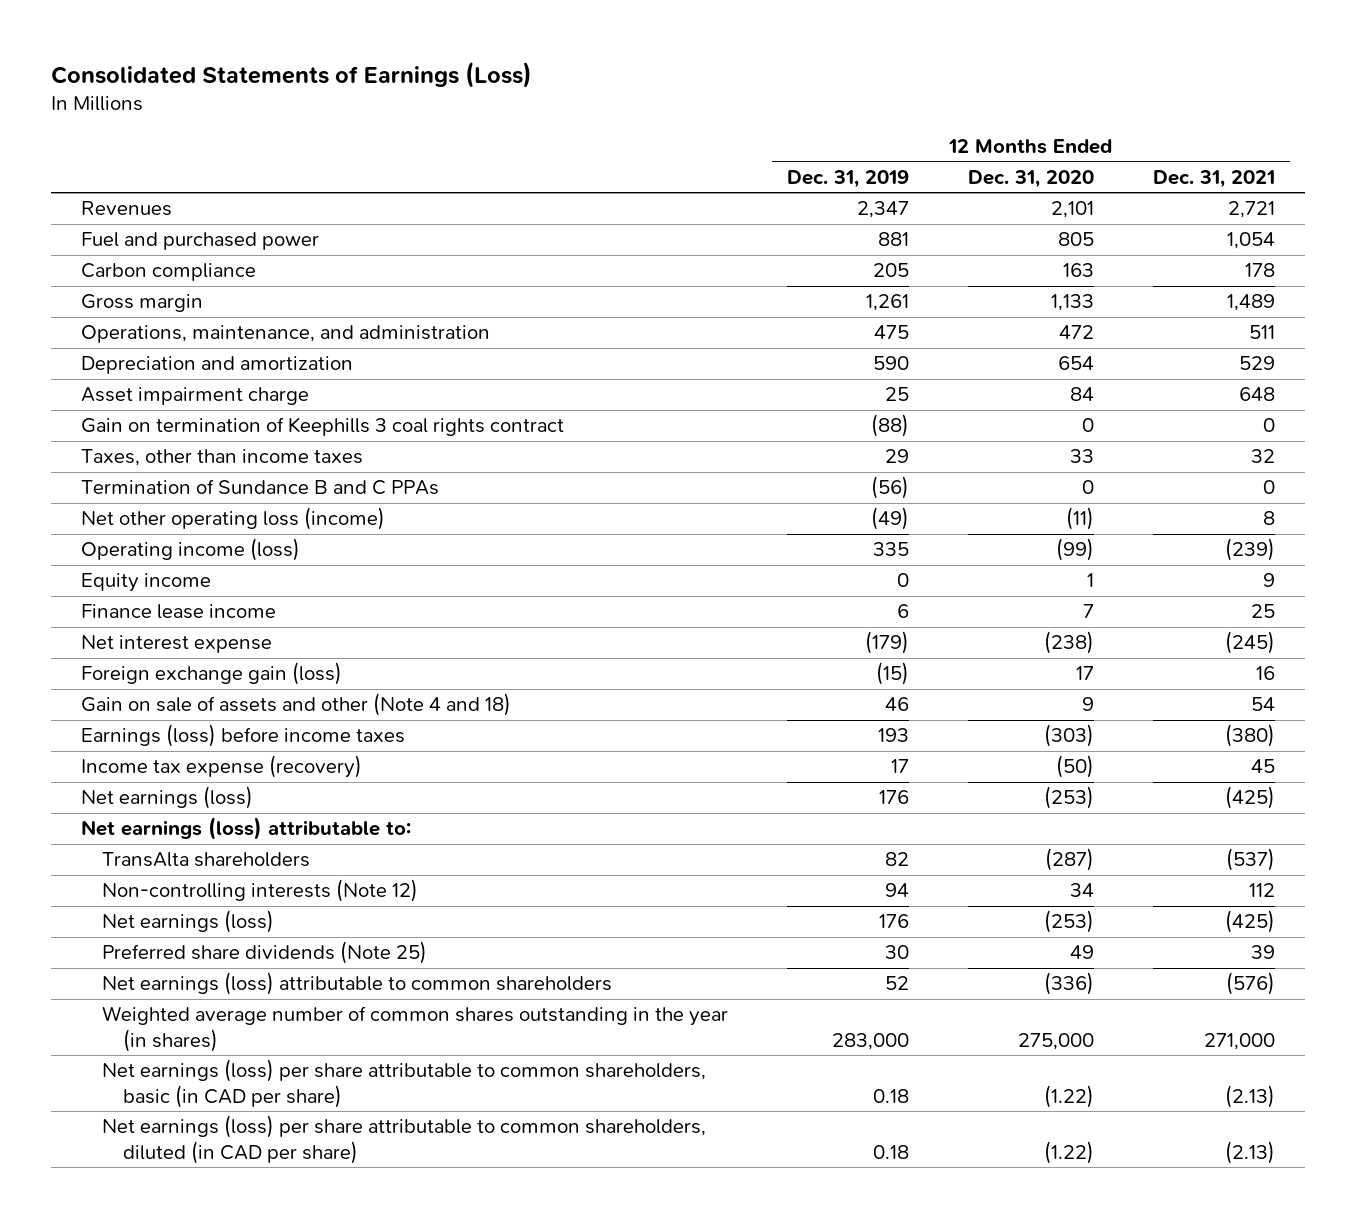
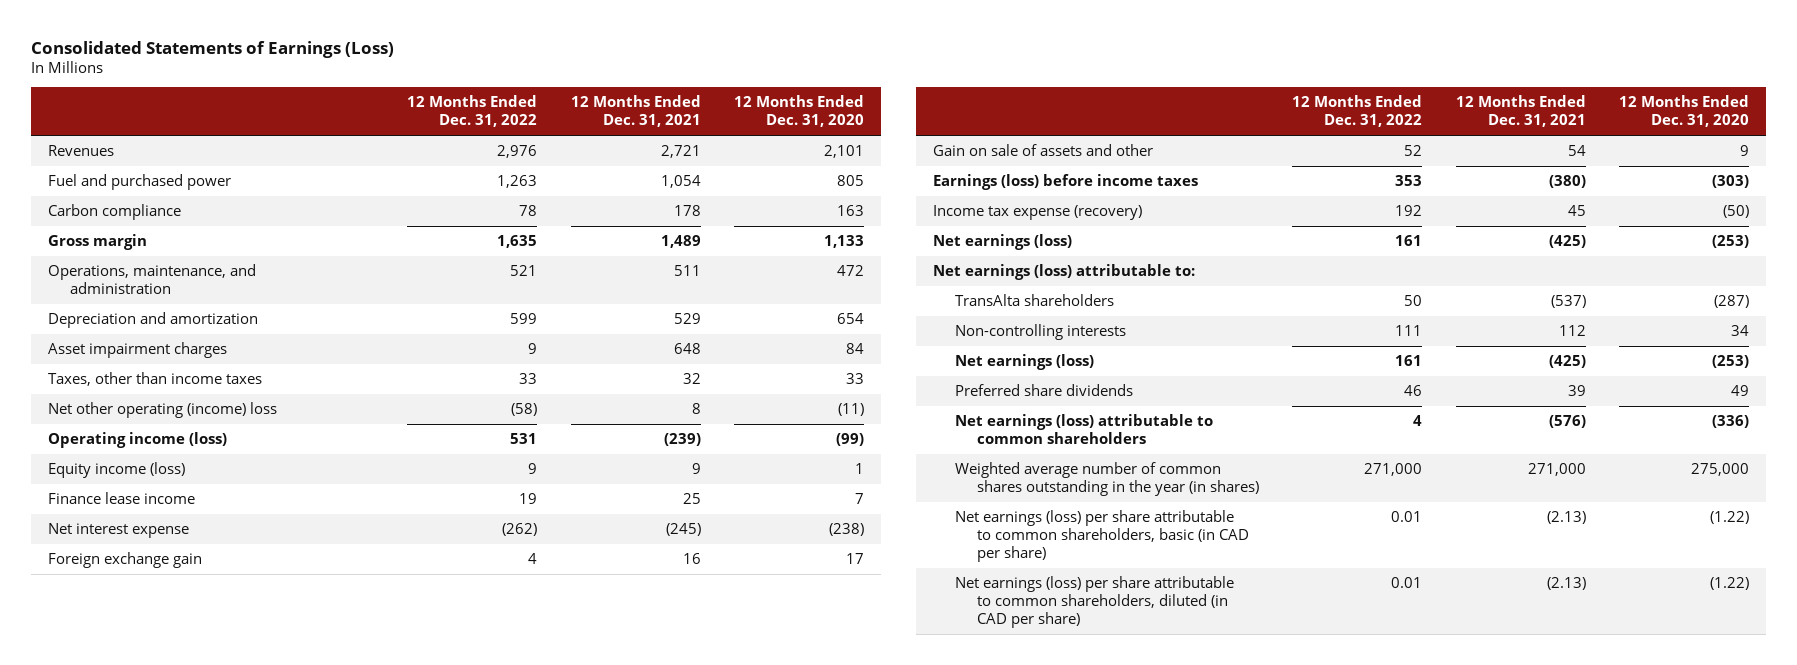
[787,169,910,188] Dec. 31, 2019 -> none
none -> [407,95,538,128] 12 Months Ended Dec. 31, 2022
[80,417,564,437] Gain on termination of Keephills 3 coal rights contract -> none
[80,387,309,406] Asset impairment charge -> [48,341,228,358] Asset impairment charges
[80,479,439,496] Termination of Sundance B and C PPAs -> none
[80,507,385,531] Net other operating loss (income) -> [48,401,278,418] Net other operating (income) loss
[80,573,211,593] Equity income -> [48,461,186,478] Equity income (loss)
[80,662,342,686] Foreign exchange gain (loss) -> [48,551,203,568] Foreign exchange gain
[80,693,511,717] Gain on sale of assets and other (Note 4 and 18) -> [933,143,1154,156] Gain on sale of assets and other
[102,879,419,903] Non-controlling interests (Note 12) -> [955,323,1127,340] Non-controlling interests
[102,941,428,965] Preferred share dividends (Note 25) -> [955,383,1134,396] Preferred share dividends

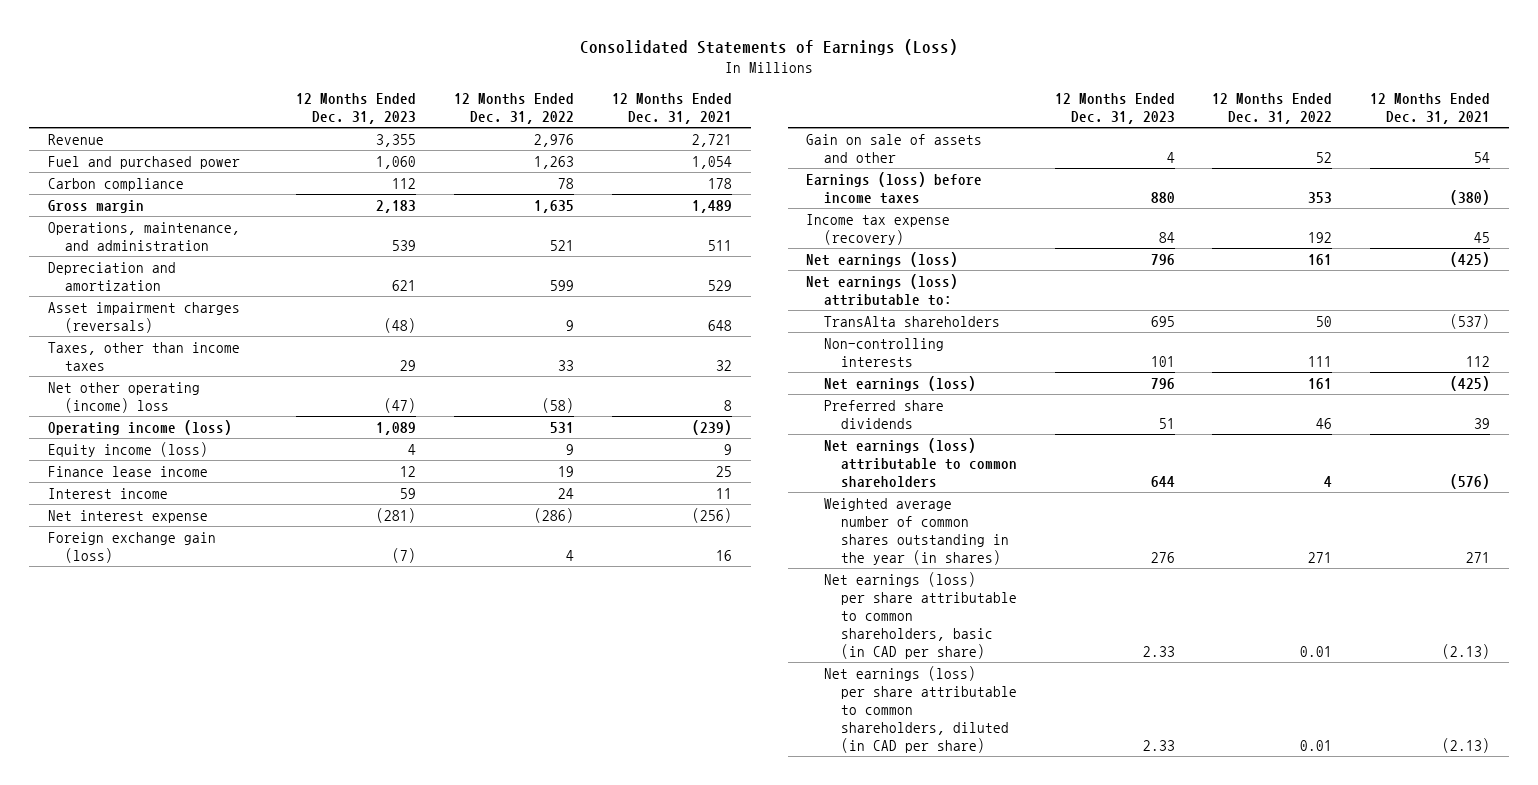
[733,95,864,128] 12 Months Ended Dec. 31, 2020 -> none
none -> [296,92,417,124] 12 Months Ended Dec. 31, 2023
[48,144,115,156] Revenues -> [47,133,104,145] Revenue
[48,341,228,358] Asset impairment charges -> [47,301,240,333] Asset impairment charges (reversals)
none -> [47,487,168,499] Interest income
[502,522,538,536] (262) -> [533,507,574,523] (286)
[665,522,701,536] (245) -> [691,507,732,523] (256)
[48,551,203,568] Foreign exchange gain -> [47,531,216,563] Foreign exchange gain (loss)
[1364,462,1423,476] 271,000 -> [1308,551,1333,563] 271
[1527,462,1586,476] 271,000 -> [1466,551,1491,563] 271

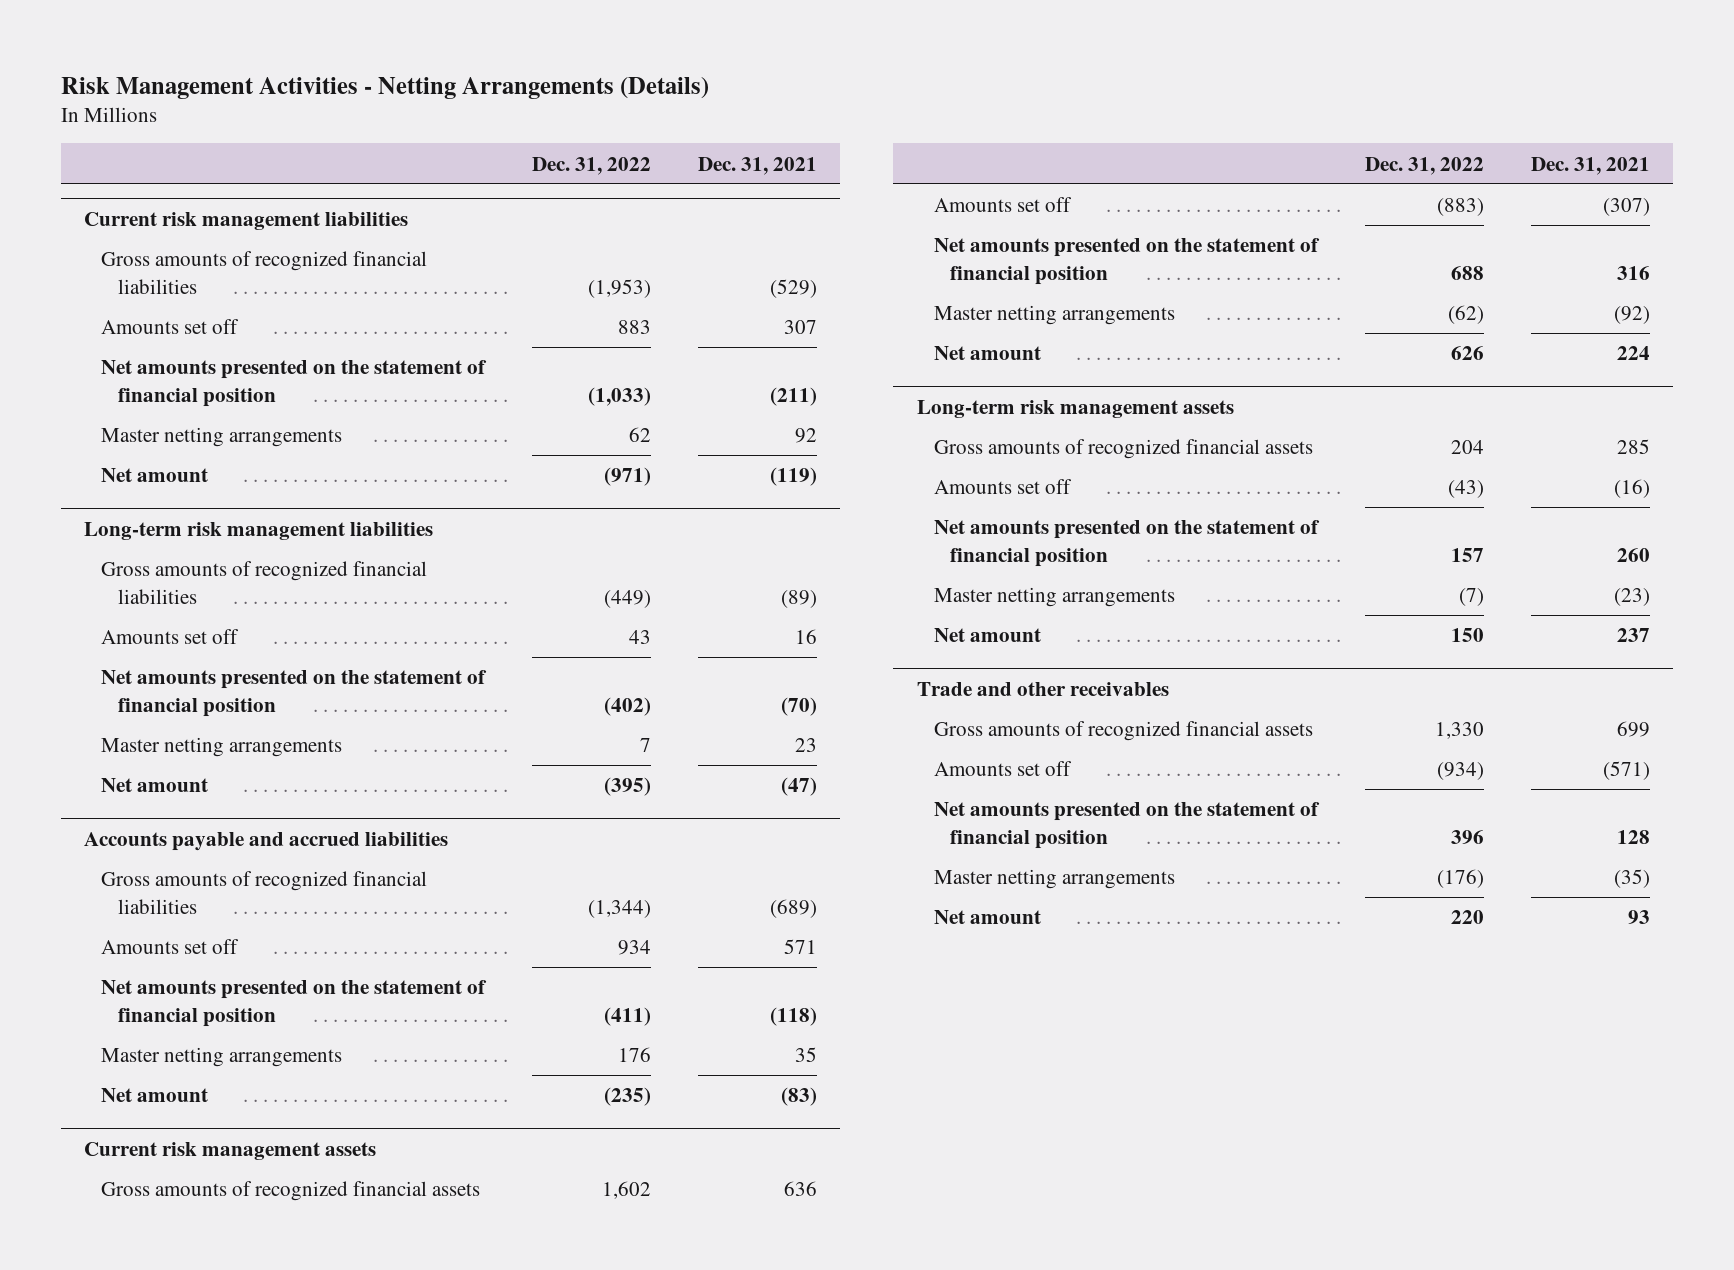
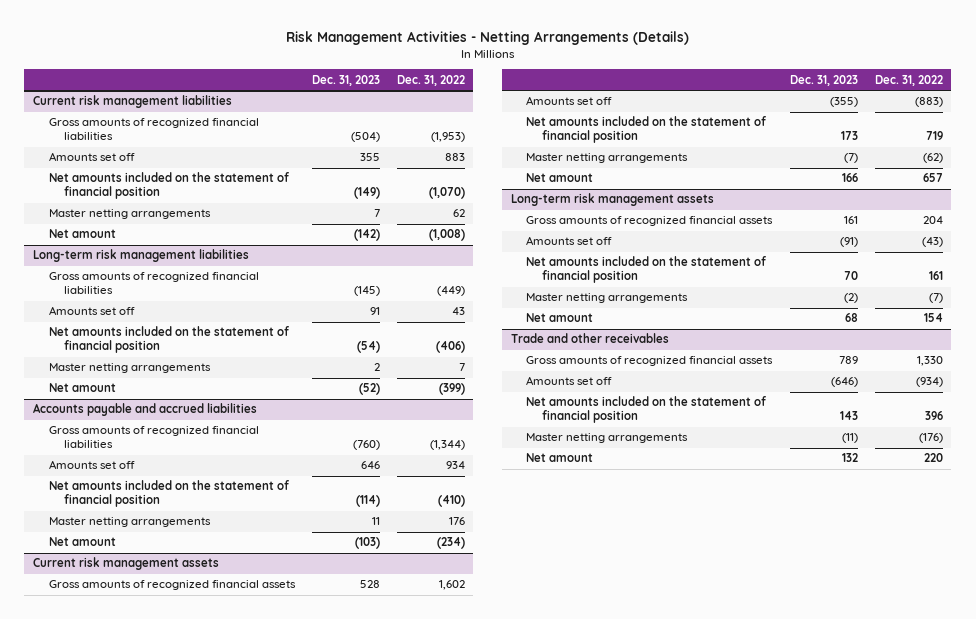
[697,156,817,175] Dec. 31, 2021 -> none
none -> [311,74,380,86] Dec. 31, 2023
[100,360,487,407] Net amounts presented on the statement of financial position -> [48,172,289,200] Net amounts included on the statement of financial position
[587,386,651,406] (1,033) -> [428,187,465,200] (1,070)
[603,467,651,487] (971) -> [428,229,465,242] (1,008)
[100,670,487,717] Net amounts presented on the statement of financial position -> [48,326,289,354] Net amounts included on the statement of financial position
[603,696,651,716] (402) -> [435,341,465,354] (406)
[603,777,651,797] (395) -> [438,383,465,396] (399)
[100,980,487,1027] Net amounts presented on the statement of financial position -> [48,480,289,508] Net amounts included on the statement of financial position
[603,1006,651,1026] (411) -> [437,495,465,508] (410)
[603,1087,651,1107] (235) -> [436,537,465,550] (234)
[933,238,1320,285] Net amounts presented on the statement of financial position -> [526,116,767,144] Net amounts included on the statement of financial position
[1450,265,1484,280] 688 -> [925,131,943,141] 719
[1450,346,1484,361] 626 -> [922,173,943,183] 657
[933,520,1320,567] Net amounts presented on the statement of financial position -> [526,256,767,284] Net amounts included on the statement of financial position
[1450,547,1484,562] 157 -> [928,271,943,281] 161
[1450,628,1484,643] 150 -> [923,313,943,323] 154
[933,802,1320,849] Net amounts presented on the statement of financial position -> [526,396,767,424] Net amounts included on the statement of financial position

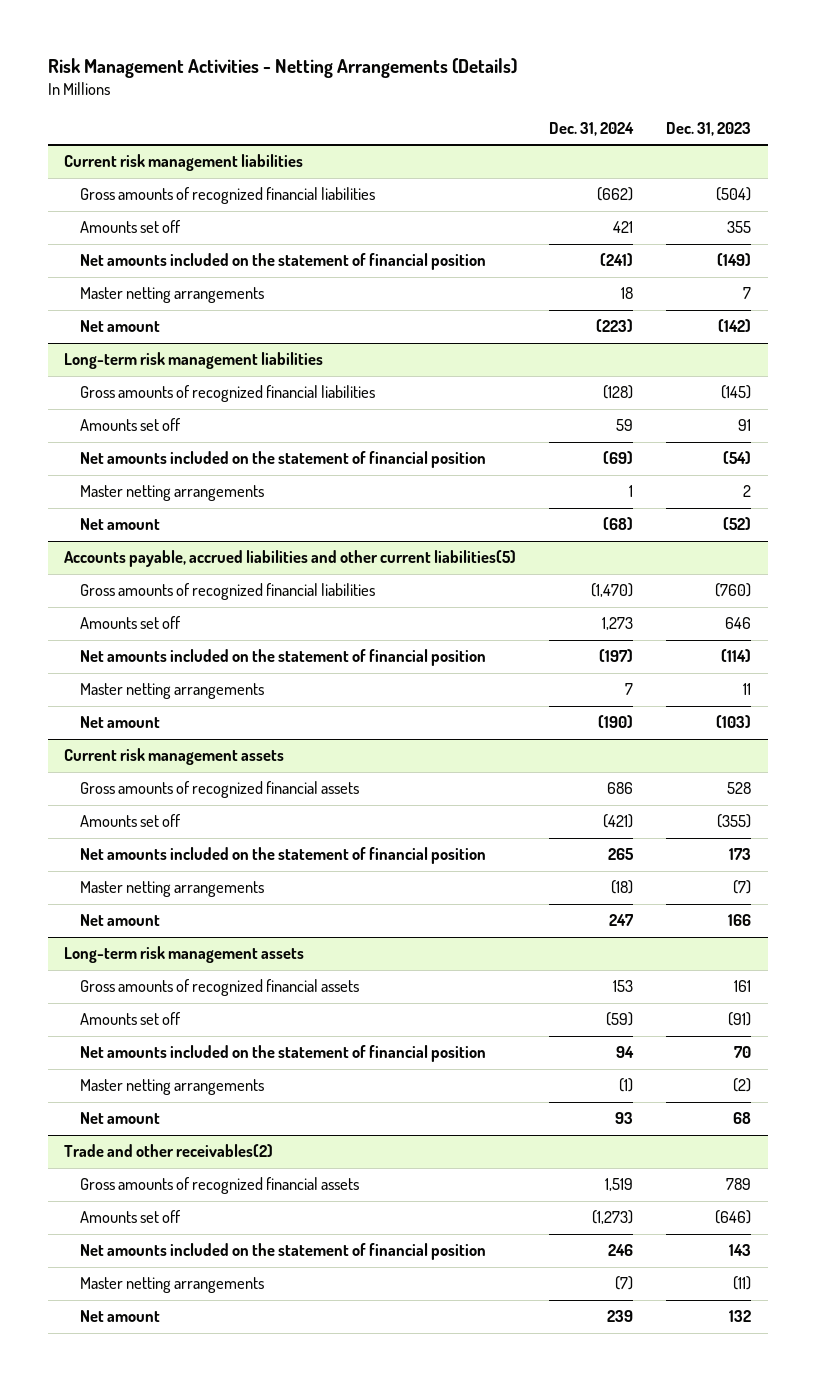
[396,74,465,86] Dec. 31, 2022 -> none
none -> [549,121,635,136] Dec. 31, 2024
[32,403,257,417] Accounts payable and accrued liabilities -> [64,550,517,568] Accounts payable, accrued liabilities and other current liabilities(5)
[510,333,669,344] Trade and other receivables -> [64,1144,274,1158] Trade and other receivables(2)

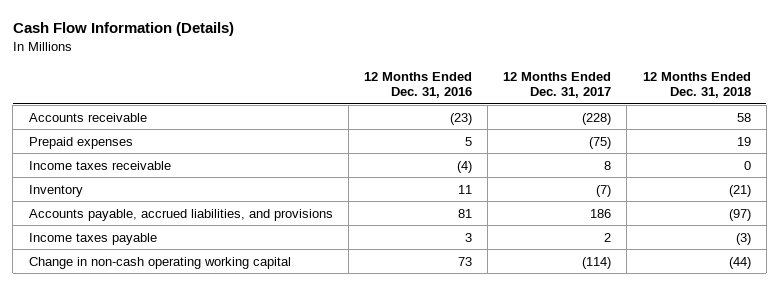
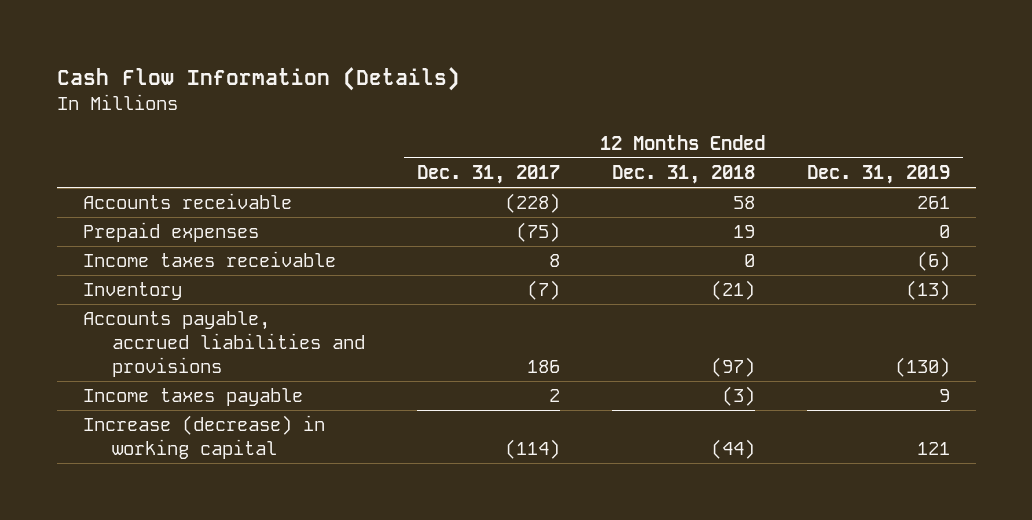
[363,71,472,99] 12 Months Ended Dec. 31, 2016 -> none
none -> [806,164,950,184] Dec. 31, 2019
[28,208,333,221] Accounts payable, accrued liabilities, and provisions -> [82,311,366,377] Accounts payable, accrued liabilities and provisions
[28,256,291,269] Change in non-cash operating working capital -> [82,415,325,459] Increase (decrease) in working capital

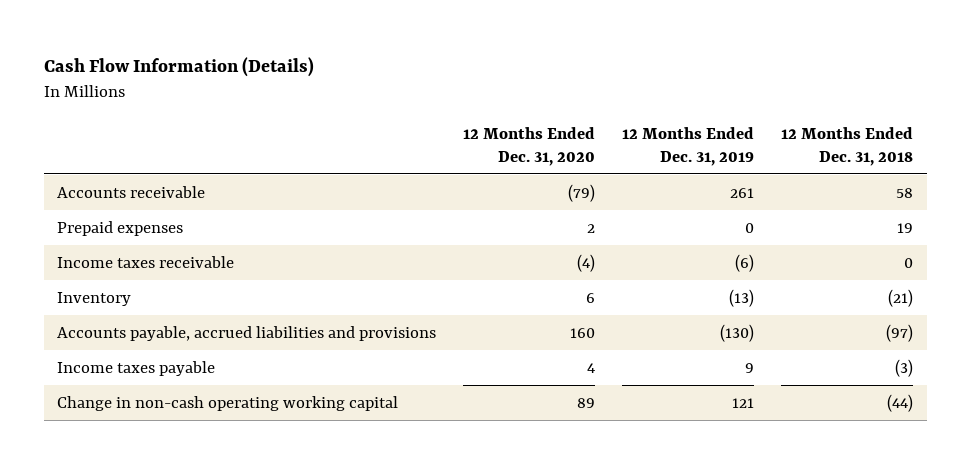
[416,164,560,184] Dec. 31, 2017 -> none
none -> [463,126,596,166] 12 Months Ended Dec. 31, 2020
[82,415,325,459] Increase (decrease) in working capital -> [57,395,399,411] Change in non-cash operating working capital

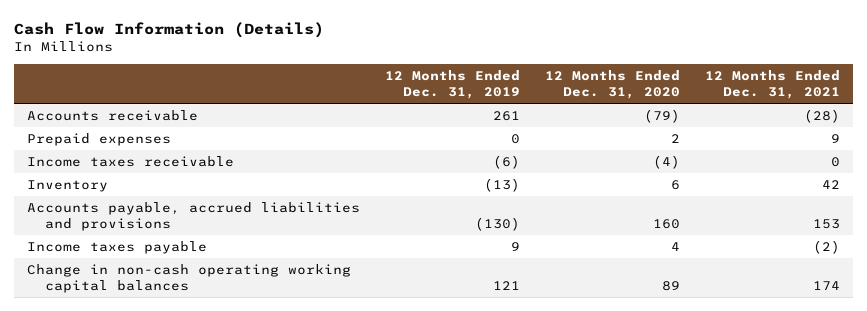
[781,126,914,166] 12 Months Ended Dec. 31, 2018 -> none
none -> [705,69,841,100] 12 Months Ended Dec. 31, 2021
[57,395,399,411] Change in non-cash operating working capital -> [26,263,351,294] Change in non-cash operating working capital balances

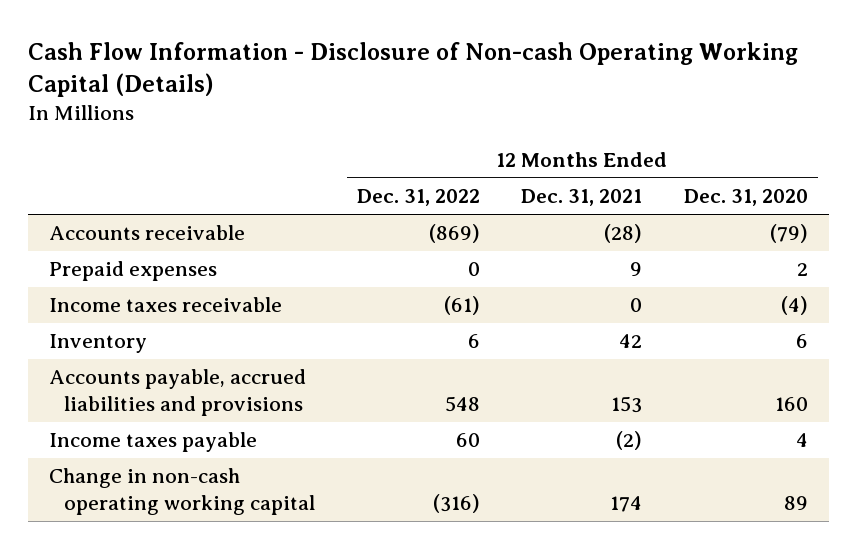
[14,21,325,38] Cash Flow Information (Details) -> [27,42,798,98] Cash Flow Information - Disclosure of Non-cash Operating Working Capital (Details)
[384,69,520,100] 12 Months Ended Dec. 31, 2019 -> none
none -> [356,189,480,207] Dec. 31, 2022
[26,263,351,294] Change in non-cash operating working capital balances -> [48,468,316,516] Change in non-cash operating working capital

